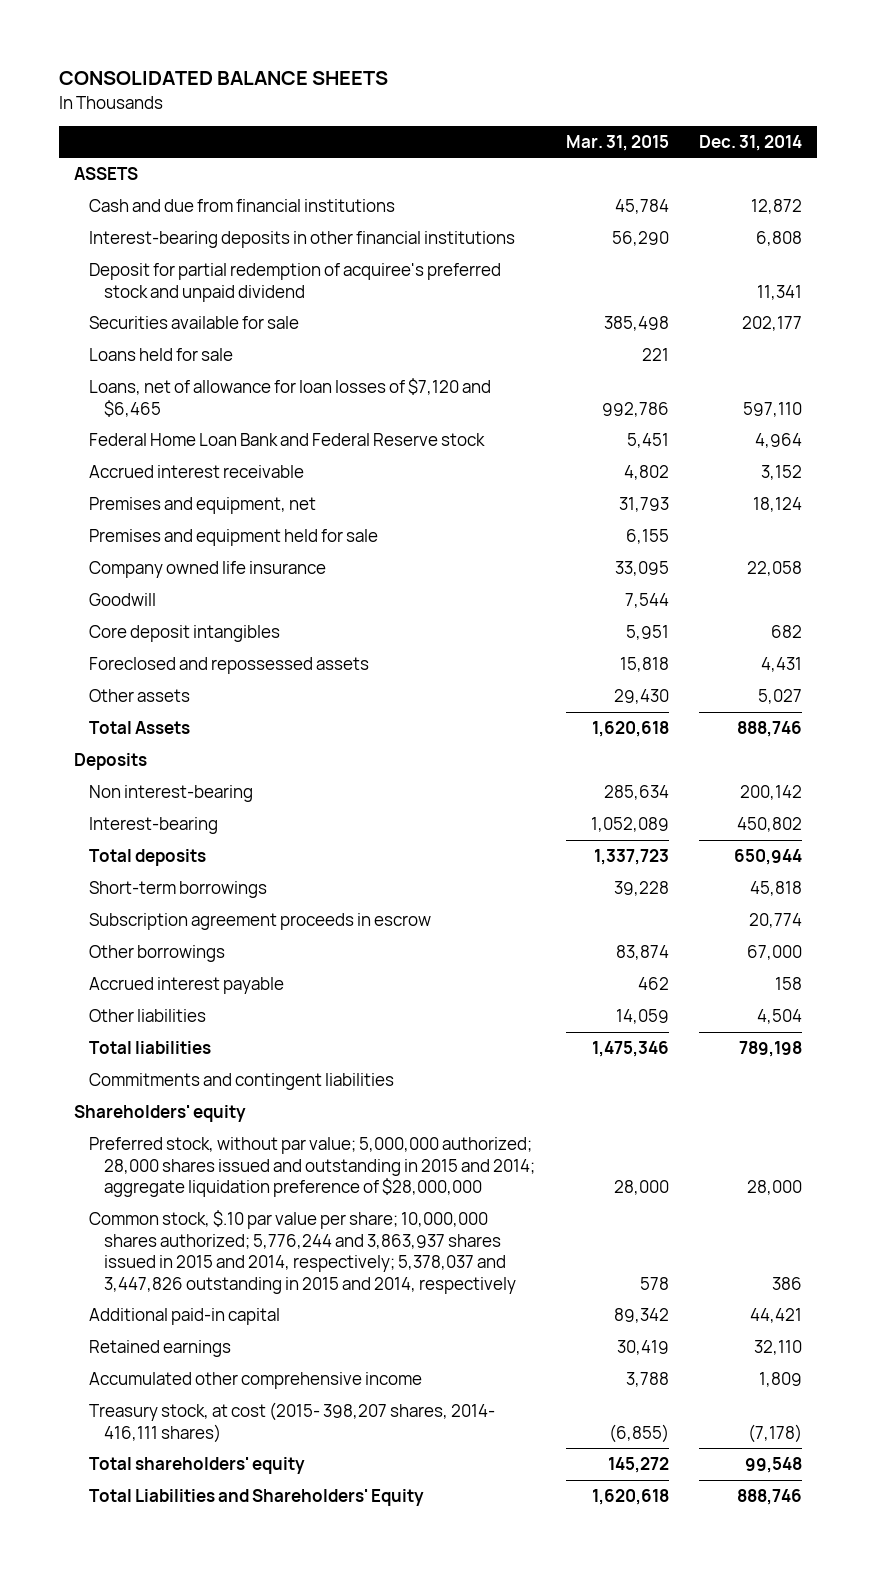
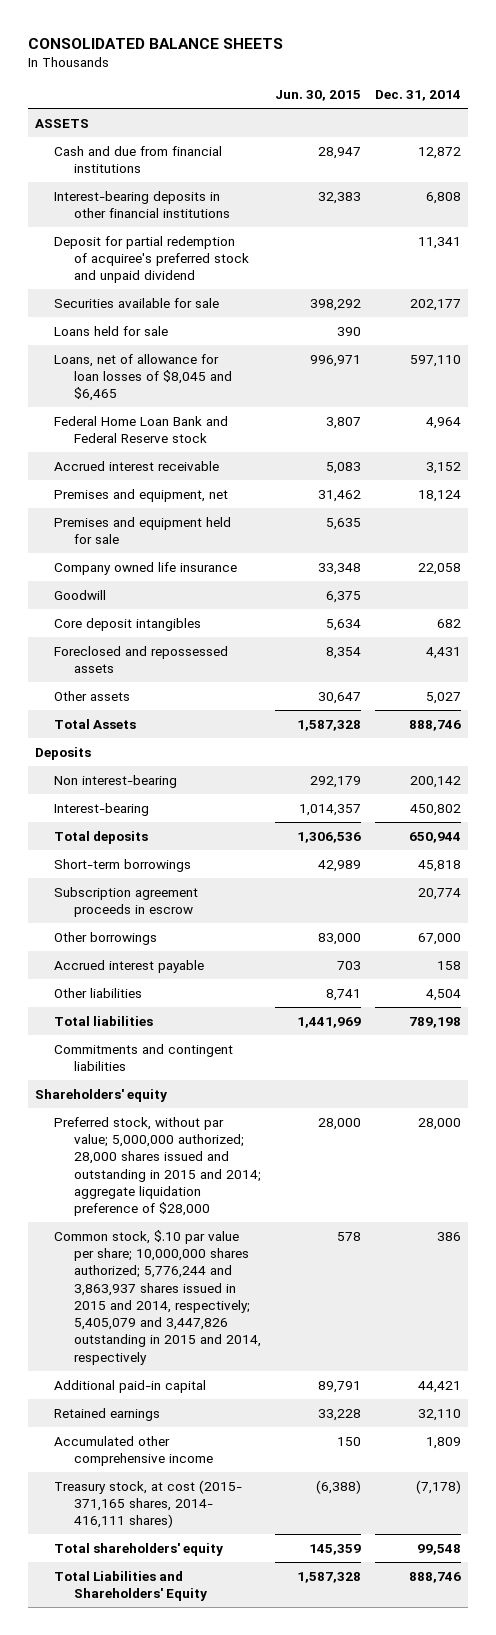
[565,134,669,151] Mar. 31, 2015 -> none
none -> [274,90,361,102] Jun. 30, 2015
[89,378,492,417] Loans, net of allowance for loan losses of $7,120 and $6,465 -> [54,353,233,402] Loans, net of allowance for loan losses of $8,045 and $6,465
[89,1137,536,1198] Preferred stock, without par value; 5,000,000 authorized; 28,000 shares issued and outstanding in 2015 and 2014; aggregate liquidation preference of $28,000,000 -> [54,1116,262,1217] Preferred stock, without par value; 5,000,000 authorized; 28,000 shares issued and outstanding in 2015 and 2014; aggregate liquidation preference of $28,000
[89,1210,517,1294] Common stock, $.10 par value per share; 10,000,000 shares authorized; 5,776,244 and 3,863,937 shares issued in 2015 and 2014, respectively; 5,378,037 and 3,447,826 outstanding in 2015 and 2014, respectively -> [54,1229,262,1365] Common stock, $.10 par value per share; 10,000,000 shares authorized; 5,776,244 and 3,863,937 shares issued in 2015 and 2014, respectively; 5,405,079 and 3,447,826 outstanding in 2015 and 2014, respectively
[89,1402,496,1443] Treasury stock, at cost (2015- 398,207 shares, 2014- 416,111 shares) -> [54,1479,243,1529] Treasury stock, at cost (2015- 371,165 shares, 2014- 416,111 shares)

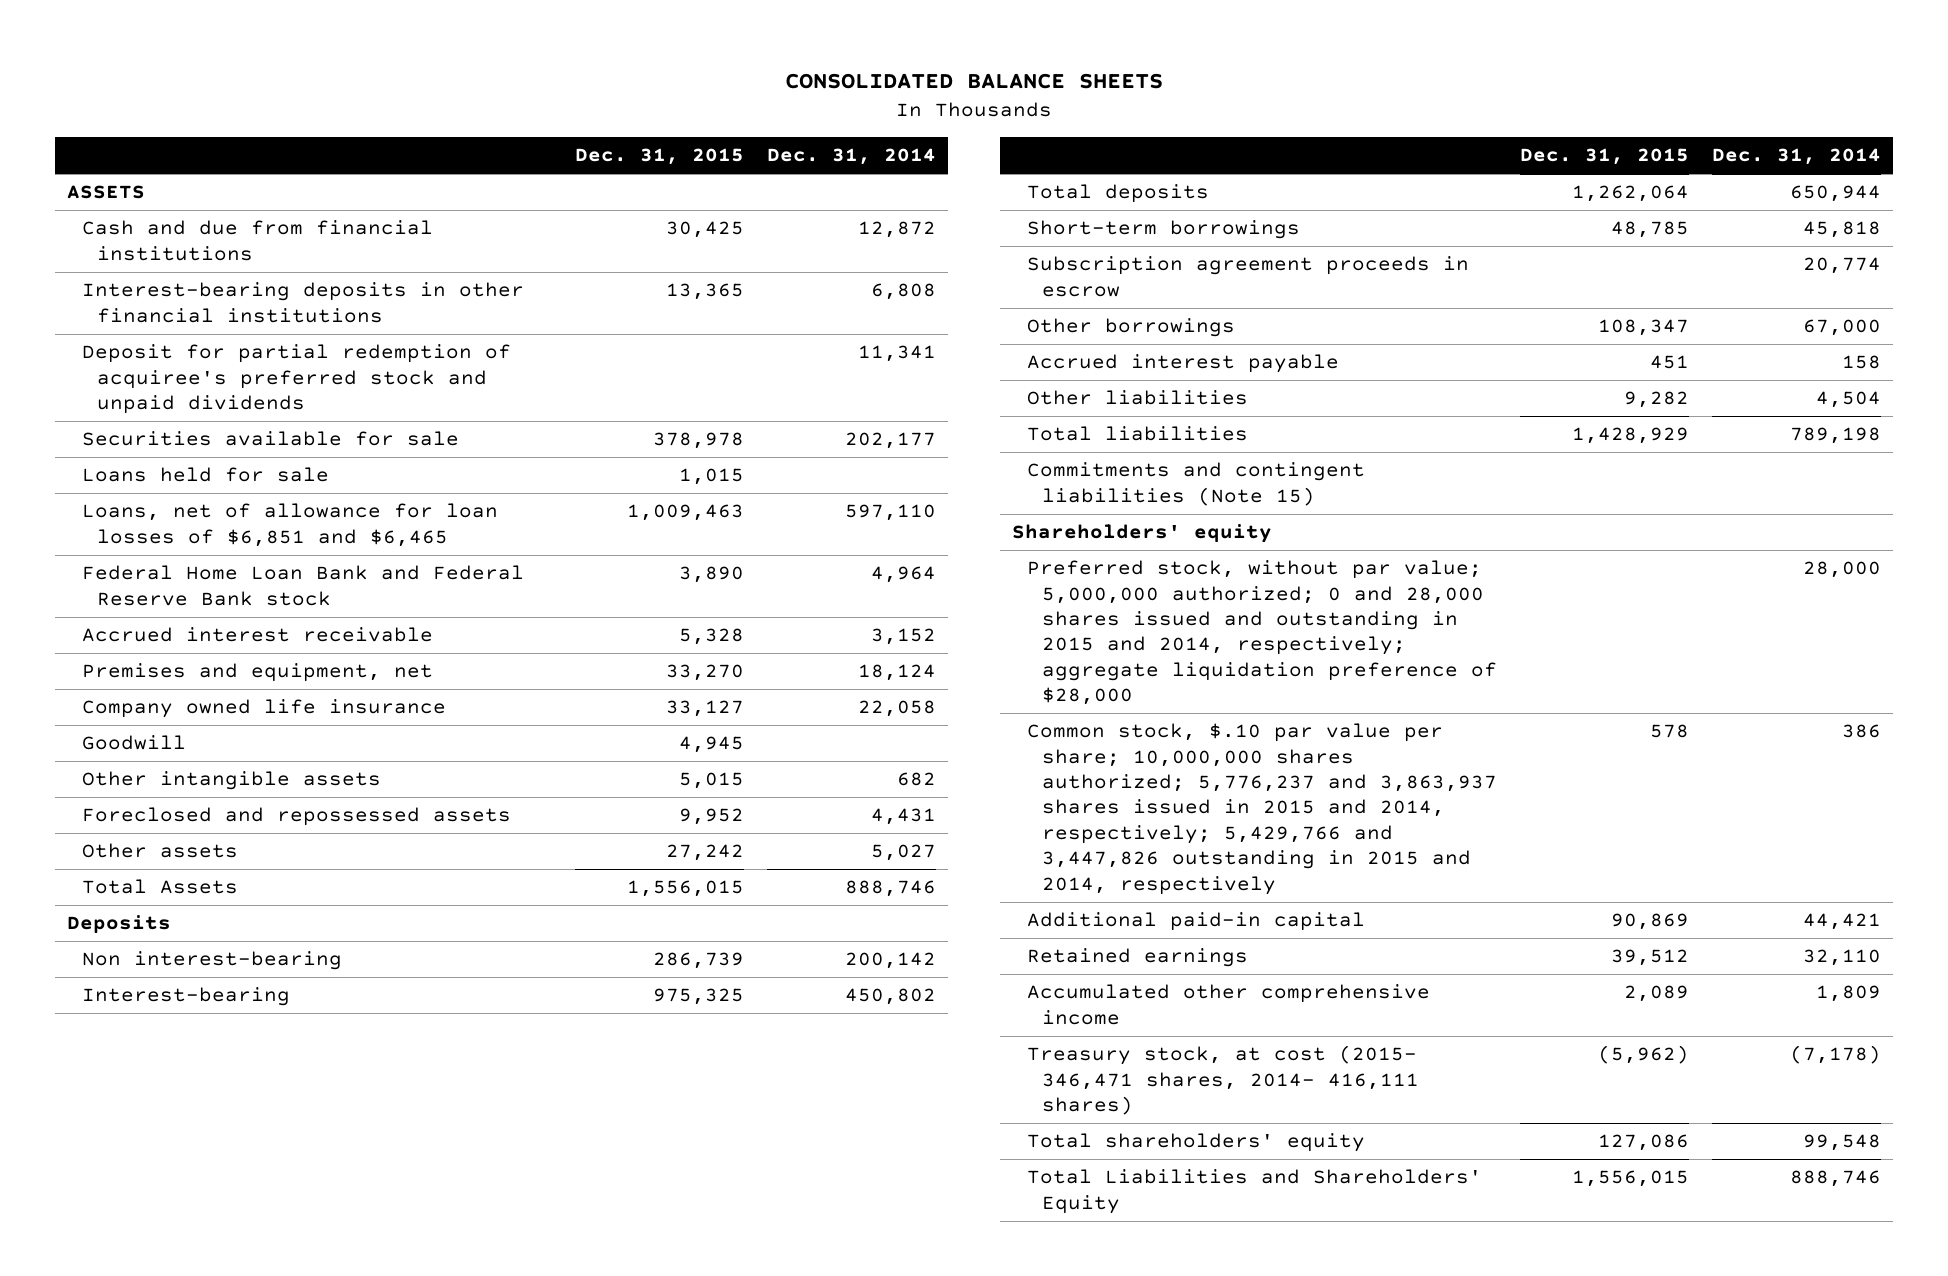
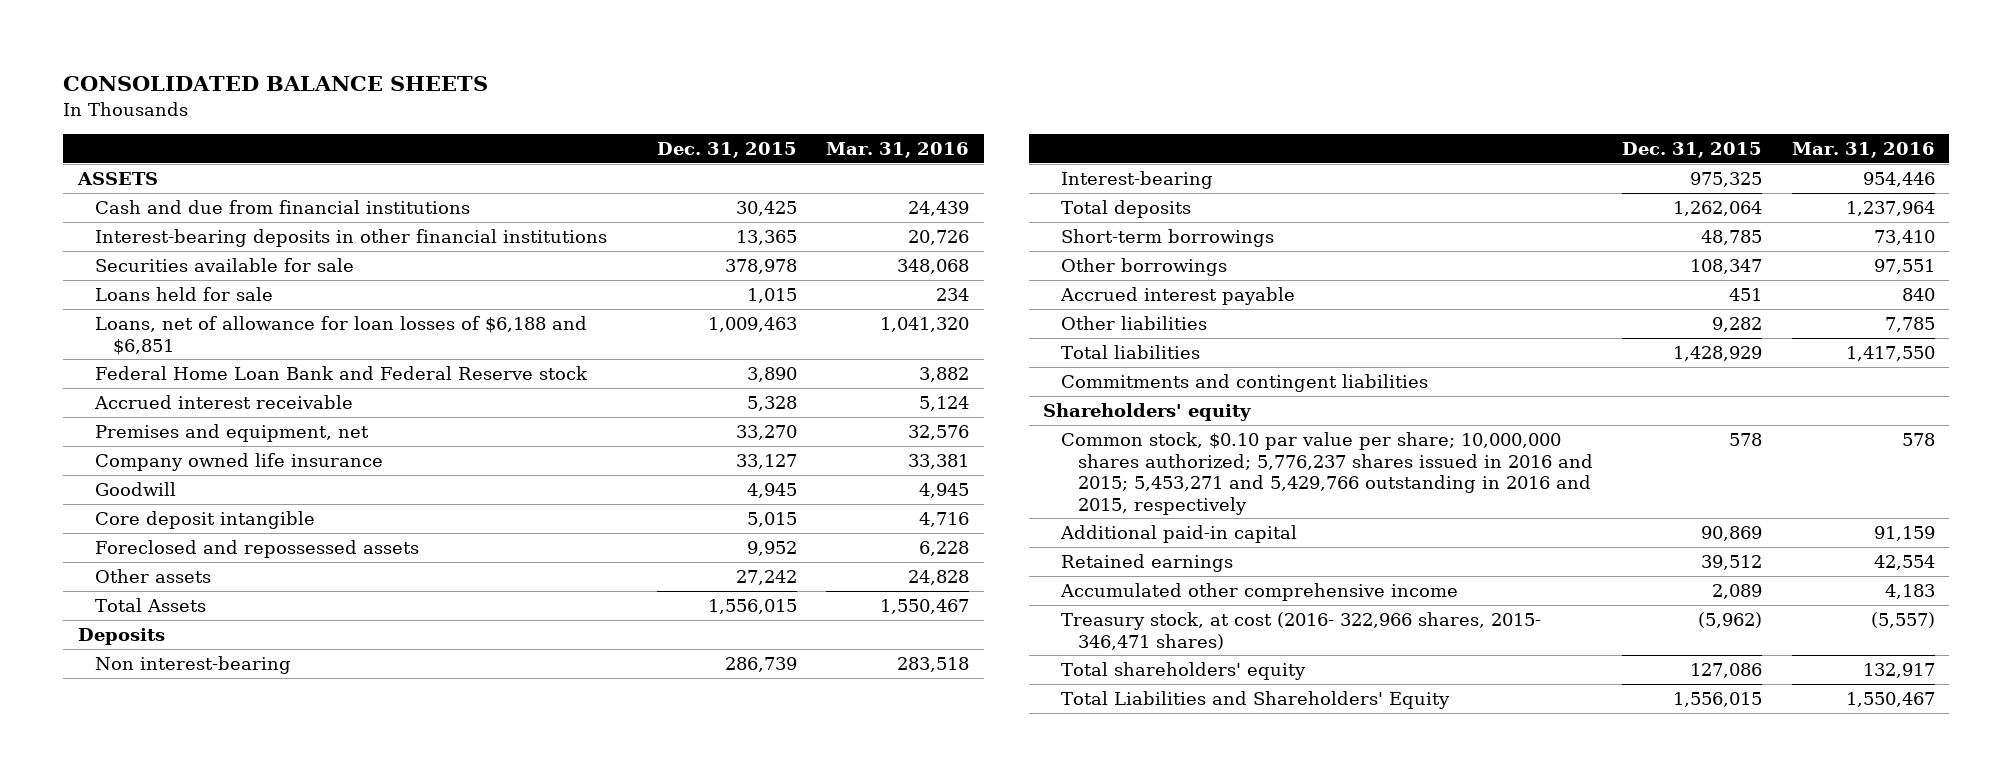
[767,148,937,166] Dec. 31, 2014 -> none
none -> [825,141,969,158] Mar. 31, 2016
[82,344,512,415] Deposit for partial redemption of acquiree's preferred stock and unpaid dividends -> none
[82,503,499,547] Loans, net of allowance for loan losses of $6,851 and $6,465 -> [95,315,588,355] Loans, net of allowance for loan losses of $6,188 and $6,851
[82,565,525,606] Federal Home Loan Bank and Federal Reserve Bank stock -> [95,365,589,380] Federal Home Loan Bank and Federal Reserve stock
[82,771,382,791] Other intangible assets -> [95,510,316,529] Core deposit intangible
[1026,256,1469,297] Subscription agreement proceeds in escrow -> none
[1026,462,1365,506] Commitments and contingent liabilities (Note 15) -> [1060,373,1428,392] Commitments and contingent liabilities
[1026,560,1498,706] Preferred stock, without par value; 5,000,000 authorized; 0 and 28,000 shares issued and outstanding in 2015 and 2014, respectively; aggregate liquidation preference of $28,000 -> none
[1026,723,1498,895] Common stock, $.10 par value per share; 10,000,000 shares authorized; 5,776,237 and 3,863,937 shares issued in 2015 and 2014, respectively; 5,429,766 and 3,447,826 outstanding in 2015 and 2014, respectively -> [1060,431,1594,515] Common stock, $0.10 par value per share; 10,000,000 shares authorized; 5,776,237 shares issued in 2016 and 2015; 5,453,271 and 5,429,766 outstanding in 2016 and 2015, respectively
[1026,1045,1420,1116] Treasury stock, at cost (2015- 346,471 shares, 2014- 416,111 shares) -> [1060,611,1541,650] Treasury stock, at cost (2016- 322,966 shares, 2015- 346,471 shares)

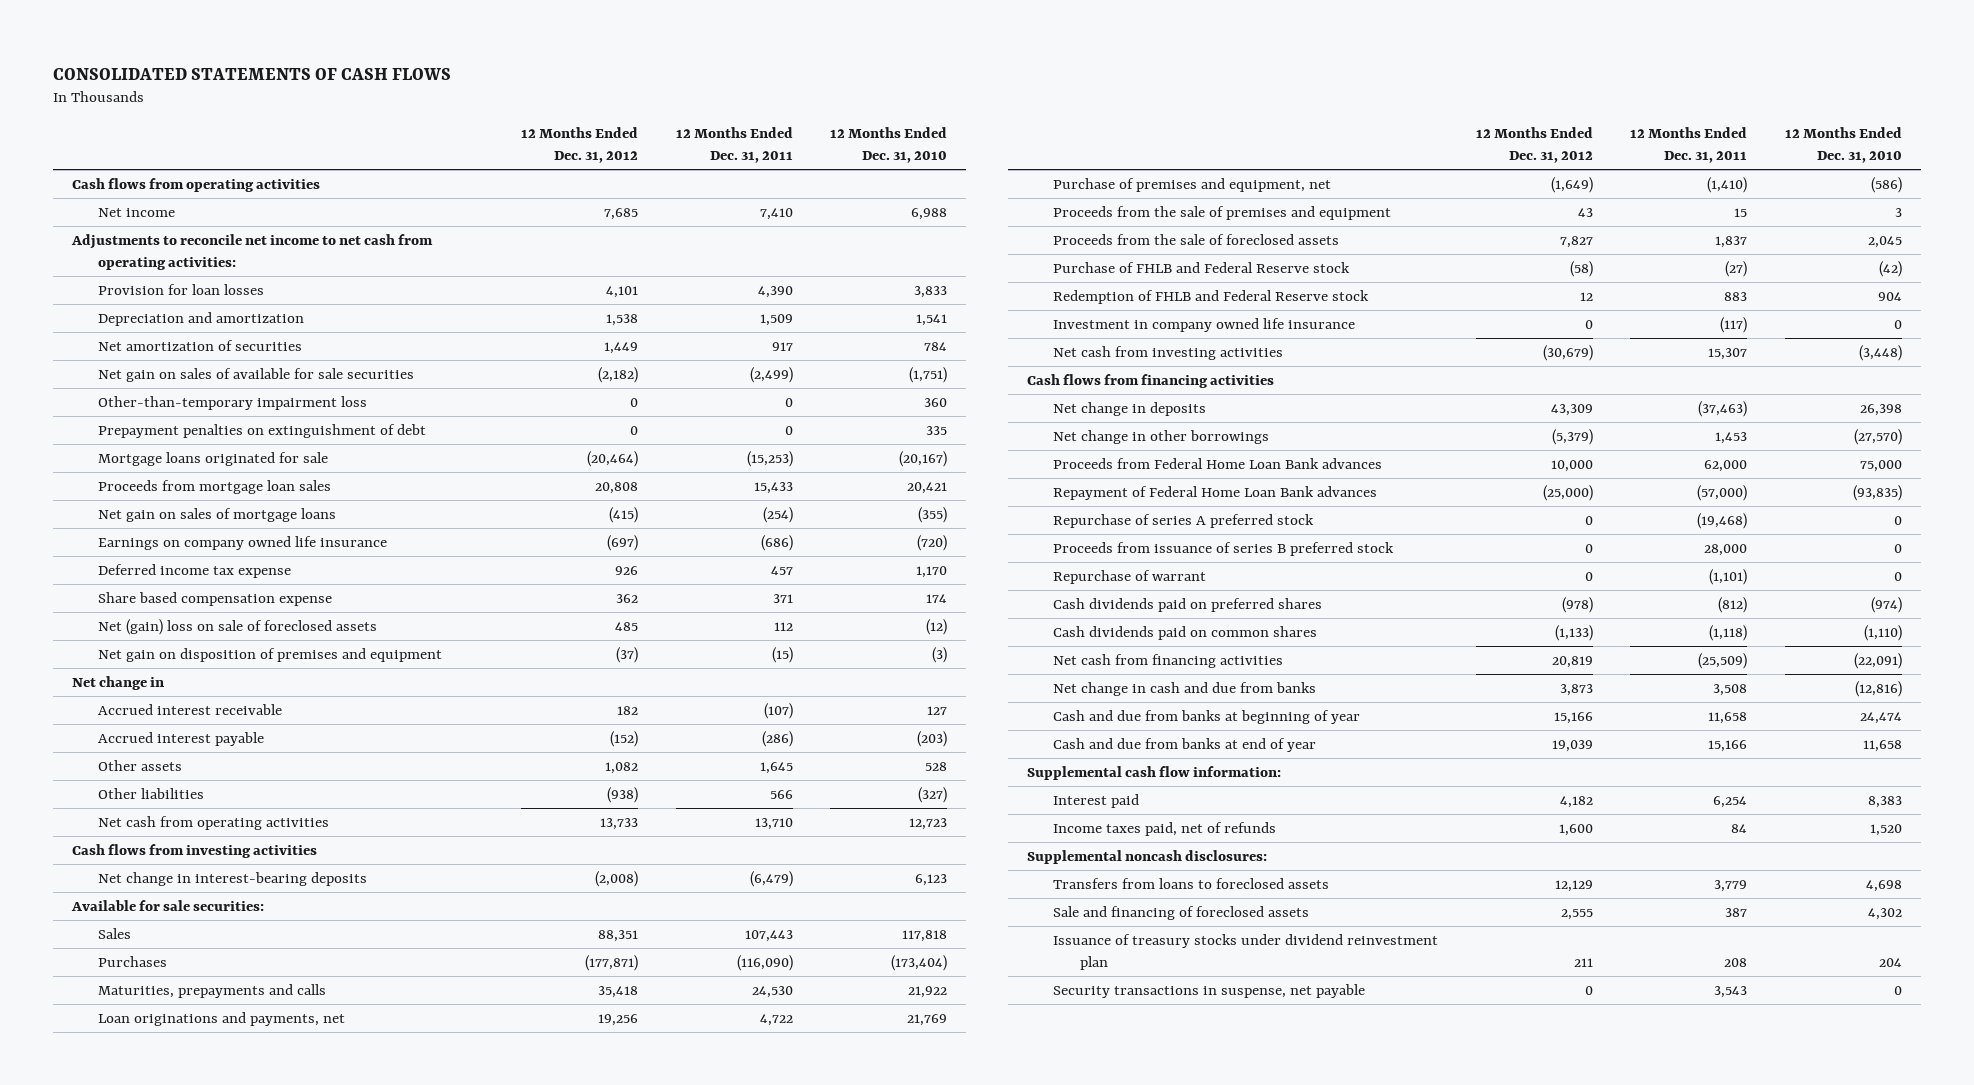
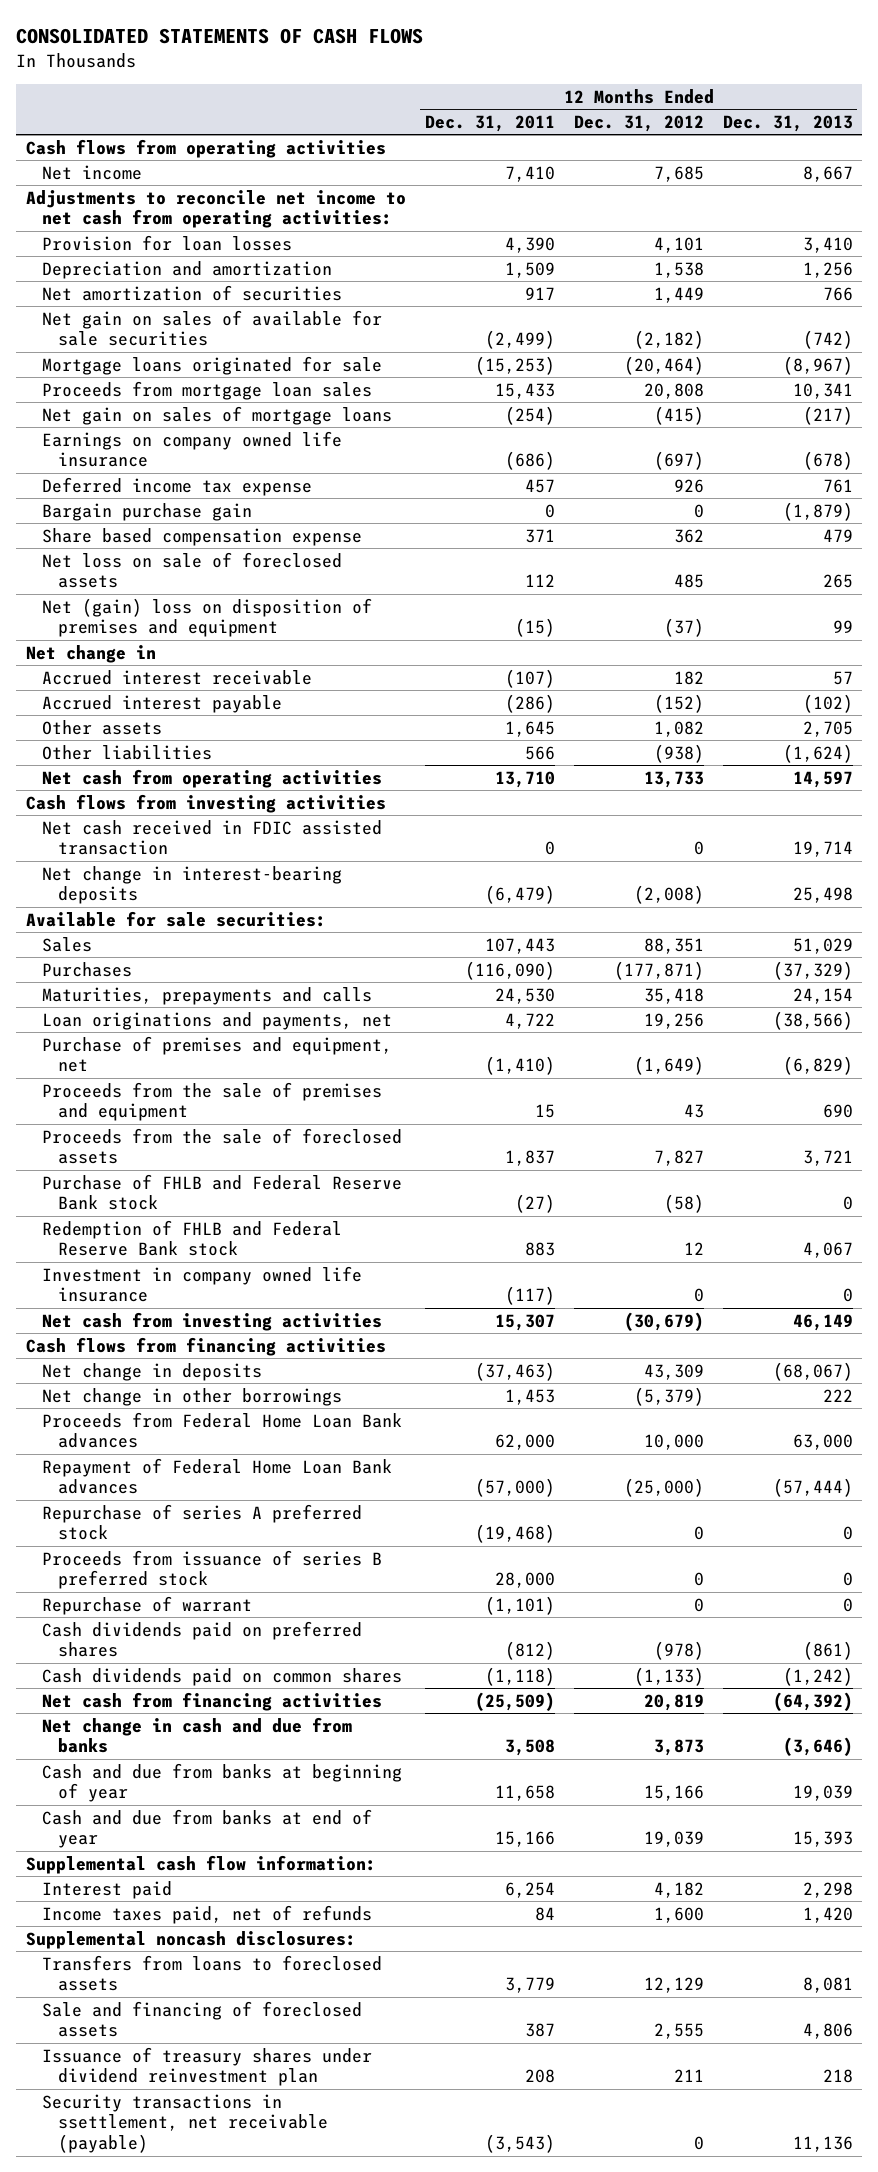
[830,127,948,164] 12 Months Ended Dec. 31, 2010 -> none
none -> [722,114,853,132] Dec. 31, 2013
[98,395,368,410] Other-than-temporary impairment loss -> none
[98,423,427,438] Prepayment penalties on extinguishment of debt -> none
none -> [41,502,252,521] Bargain purchase gain
[98,618,378,635] Net (gain) loss on sale of foreclosed assets -> [41,551,342,589] Net loss on sale of foreclosed assets
[98,647,443,662] Net gain on disposition of premises and equipment -> [41,597,372,638] Net (gain) loss on disposition of premises and equipment
none -> [41,819,382,856] Net cash received in FDIC assisted transaction
[1053,261,1351,273] Purchase of FHLB and Federal Reserve stock -> [41,1173,402,1211] Purchase of FHLB and Federal Reserve Bank stock
[1053,289,1370,304] Redemption of FHLB and Federal Reserve stock -> [41,1219,342,1257] Redemption of FHLB and Federal Reserve Bank stock
[1053,933,1439,970] Issuance of treasury stocks under dividend reinvestment plan -> [41,2046,372,2087] Issuance of treasury shares under dividend reinvestment plan
[1053,983,1366,998] Security transactions in suspense, net payable -> [41,2093,329,2153] Security transactions in ssettlement, net receivable (payable)
[1714,985,1748,998] 3,543 -> [484,2133,555,2153] (3,543)

